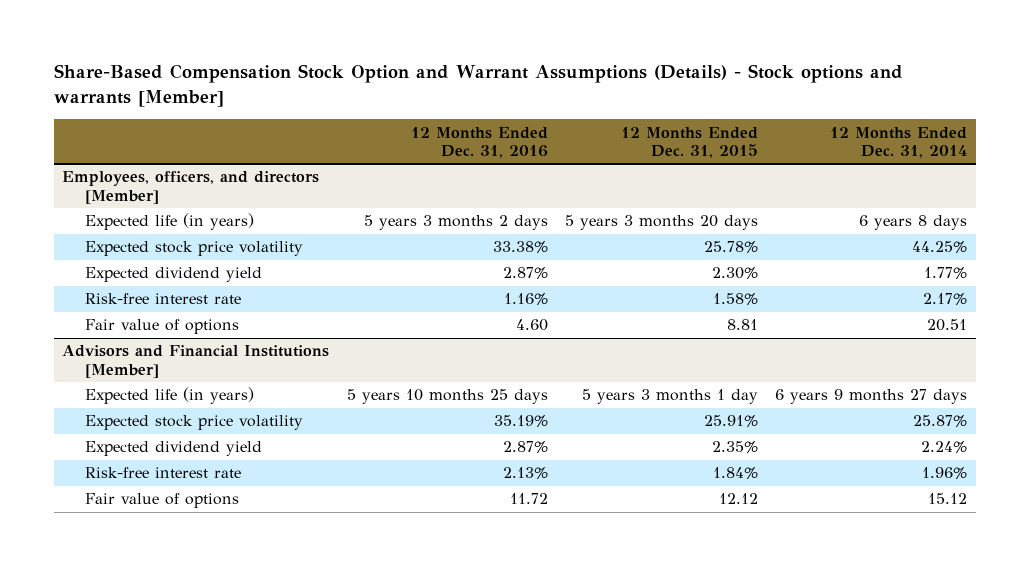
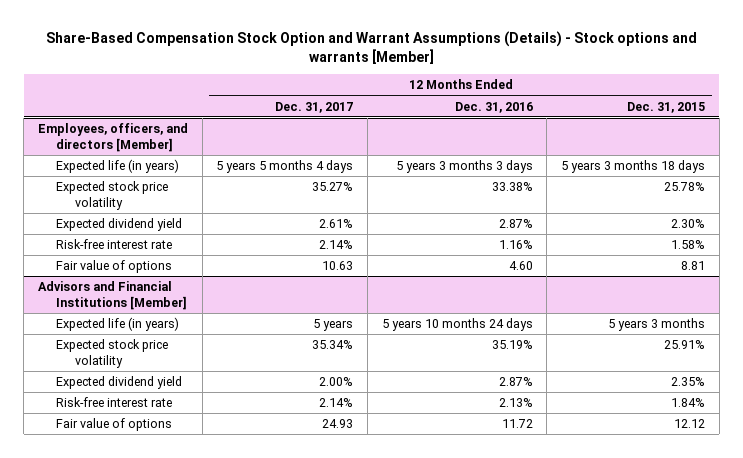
[830,126,968,158] 12 Months Ended Dec. 31, 2014 -> none
none -> [275,101,354,113] Dec. 31, 2017
[363,215,548,231] 5 years 3 months 2 days -> [395,160,533,174] 5 years 3 months 3 days
[564,215,758,231] 5 years 3 months 20 days -> [561,160,706,174] 5 years 3 months 18 days
[346,389,548,405] 5 years 10 months 25 days -> [381,318,533,332] 5 years 10 months 24 days
[581,389,758,405] 5 years 3 months 1 day -> [608,318,706,332] 5 years 3 months

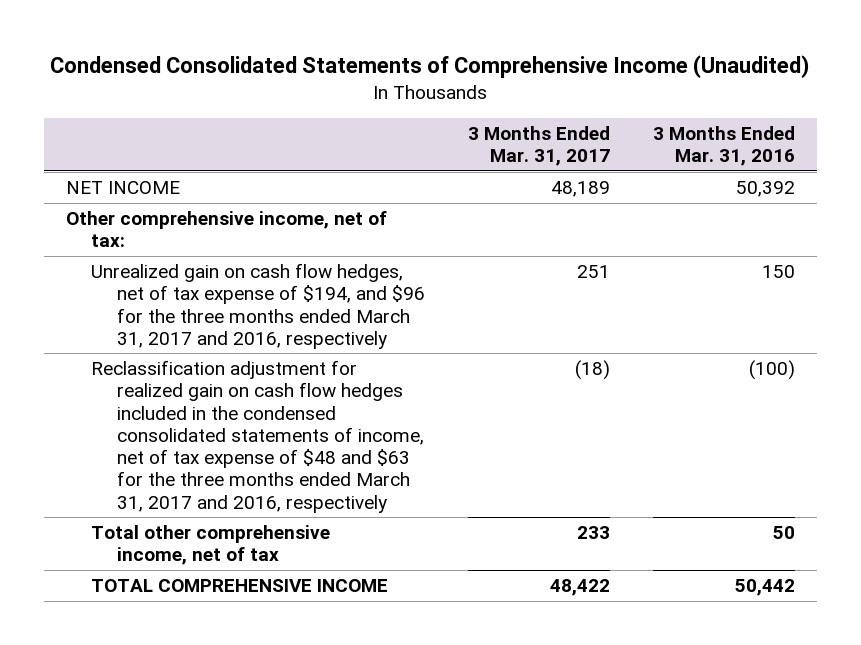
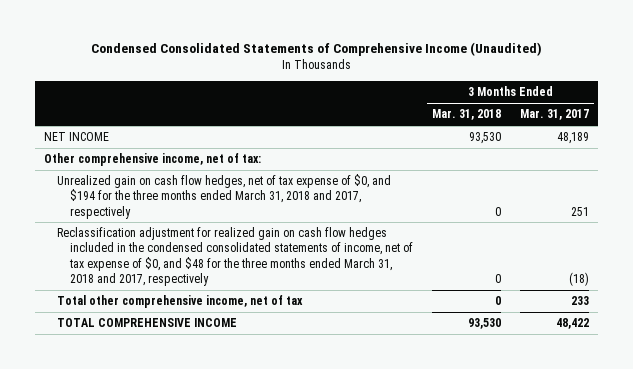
[652,125,795,167] 3 Months Ended Mar. 31, 2016 -> none
none -> [432,109,502,121] Mar. 31, 2018
[91,262,425,349] Unrealized gain on cash flow hedges, net of tax expense of $194, and $96 for the three months ended March 31, 2017 and 2016, respectively -> [57,174,392,219] Unrealized gain on cash flow hedges, net of tax expense of $0, and $194 for the three months ended March 31, 2018 and 2017, respectively
[91,359,424,513] Reclassification adjustment for realized gain on cash flow hedges included in the condensed consolidated statements of income, net of tax expense of $48 and $63 for the three months ended March 31, 2017 and 2016, respectively -> [57,227,414,287] Reclassification adjustment for realized gain on cash flow hedges included in the condensed consolidated statements of income, net of tax expense of $0, and $48 for the three months ended March 31, 2018 and 2017, respectively

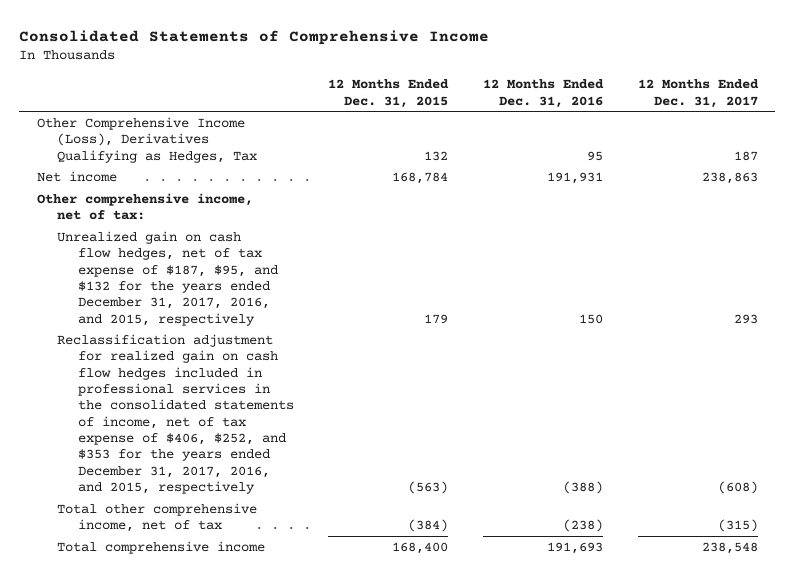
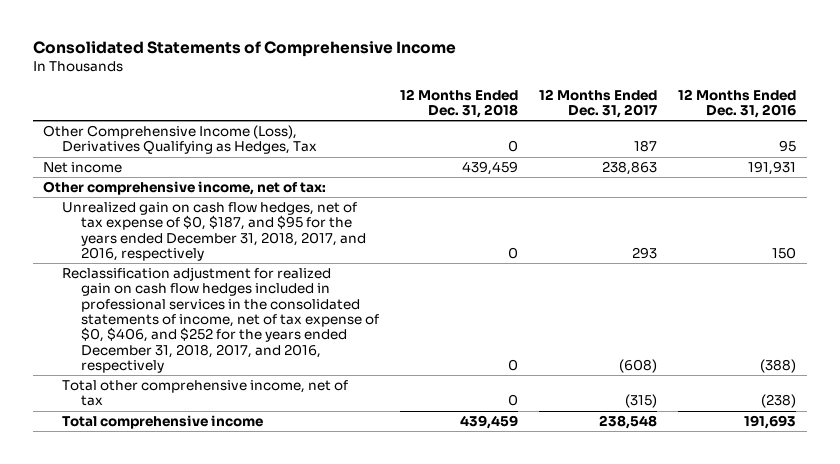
[328,79,450,108] 12 Months Ended Dec. 31, 2015 -> none
none -> [399,88,518,118] 12 Months Ended Dec. 31, 2018
[57,230,278,326] Unrealized gain on cash flow hedges, net of tax expense of $187, $95, and $132 for the years ended December 31, 2017, 2016, and 2015, respectively -> [61,201,366,262] Unrealized gain on cash flow hedges, net of tax expense of $0, $187, and $95 for the years ended December 31, 2018, 2017, and 2016, respectively
[57,333,294,495] Reclassification adjustment for realized gain on cash flow hedges included in professional services in the consolidated statements of income, net of tax expense of $406, $252, and $353 for the years ended December 31, 2017, 2016, and 2015, respectively -> [61,266,379,374] Reclassification adjustment for realized gain on cash flow hedges included in professional services in the consolidated statements of income, net of tax expense of $0, $406, and $252 for the years ended December 31, 2018, 2017, and 2016, respectively

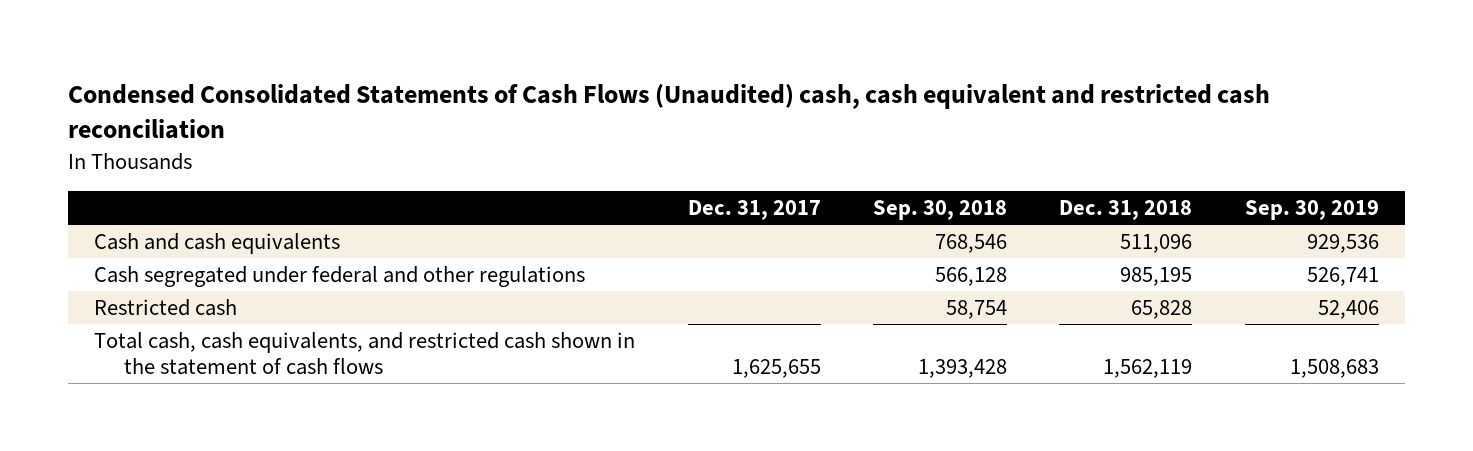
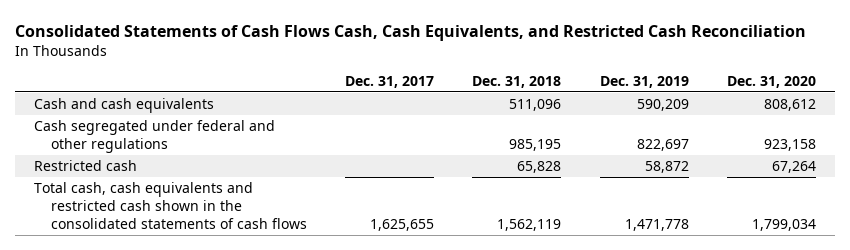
[68,84,1271,140] Condensed Consolidated Statements of Cash Flows (Unaudited) cash, cash equivalent and restricted cash reconciliation -> [15,24,807,41] Consolidated Statements of Cash Flows Cash, Cash Equivalents, and Restricted Cash Reconciliation
[873,200,1008,221] Sep. 30, 2018 -> none
[1244,200,1379,221] Sep. 30, 2019 -> none
none -> [599,75,689,88] Dec. 31, 2019
none -> [726,75,816,88] Dec. 31, 2020
[94,331,636,375] Total cash, cash equivalents, and restricted cash shown in the statement of cash flows -> [34,181,308,229] Total cash, cash equivalents and restricted cash shown in the consolidated statements of cash flows

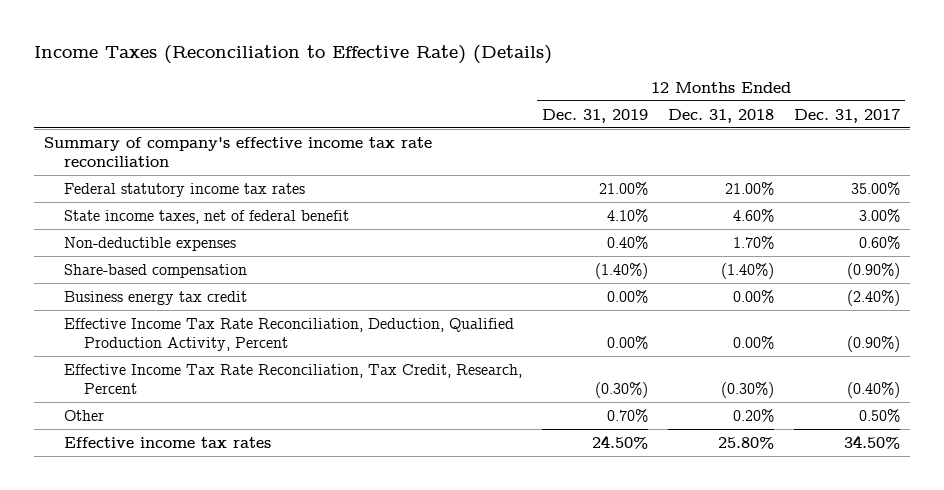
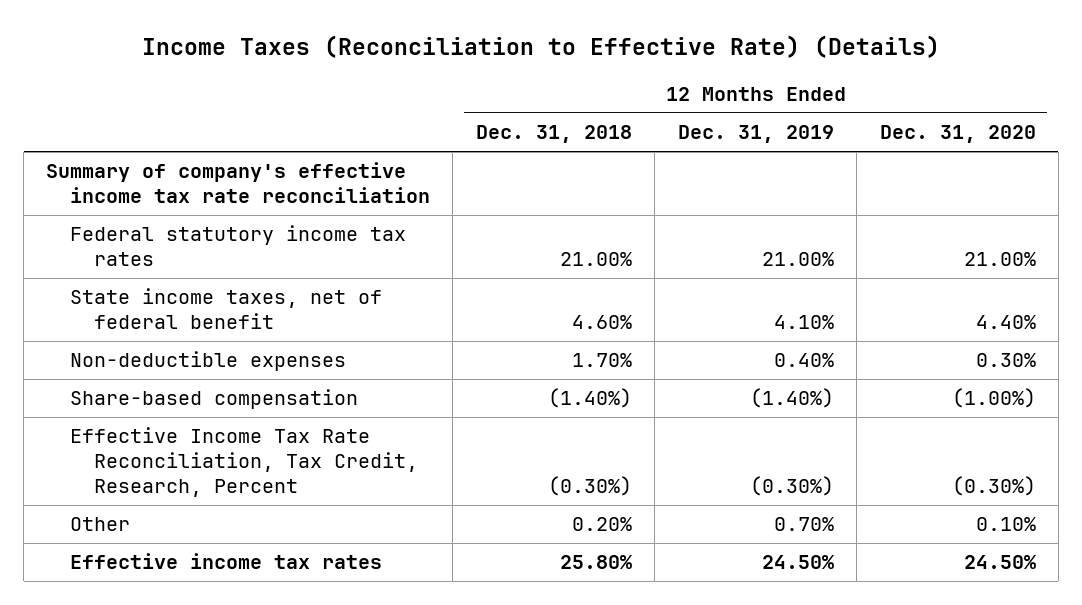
[794,108,901,123] Dec. 31, 2017 -> none
none -> [879,125,1036,144] Dec. 31, 2020
[64,290,248,305] Business energy tax credit -> none
[64,317,515,351] Effective Income Tax Rate Reconciliation, Deduction, Qualified Production Activity, Percent -> none

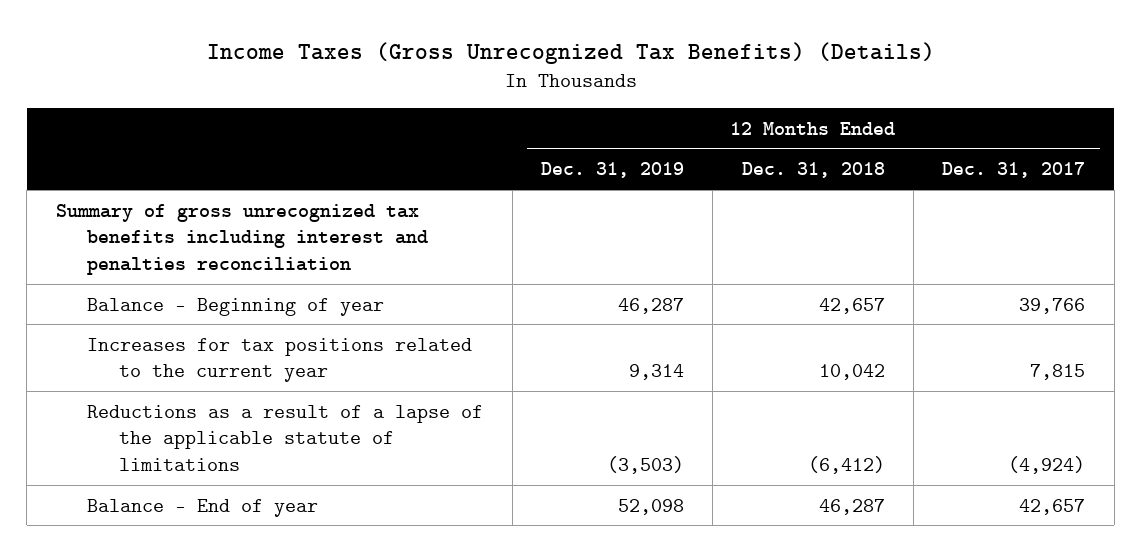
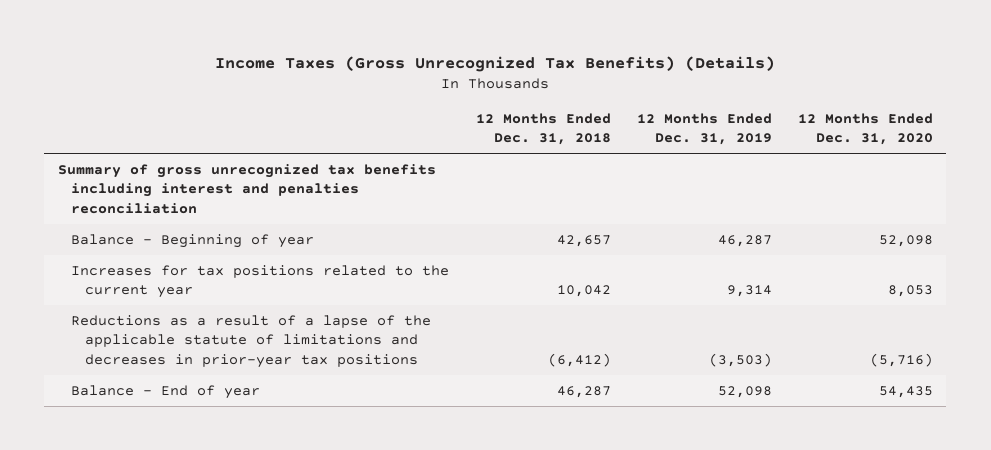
[942,162,1086,179] Dec. 31, 2017 -> none
none -> [798,112,934,146] 12 Months Ended Dec. 31, 2020
[87,404,484,472] Reductions as a result of a lapse of the applicable statute of limitations -> [71,315,432,368] Reductions as a result of a lapse of the applicable statute of limitations and decreases in prior-year tax positions

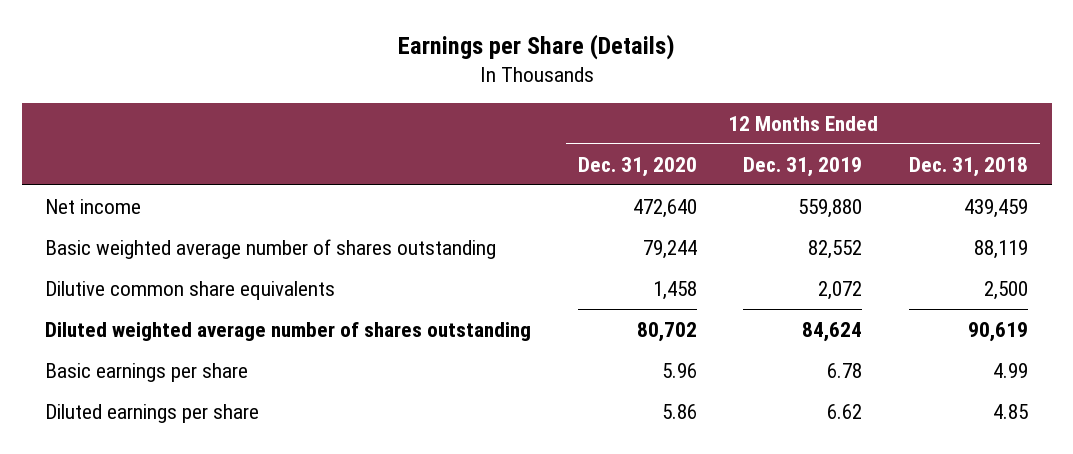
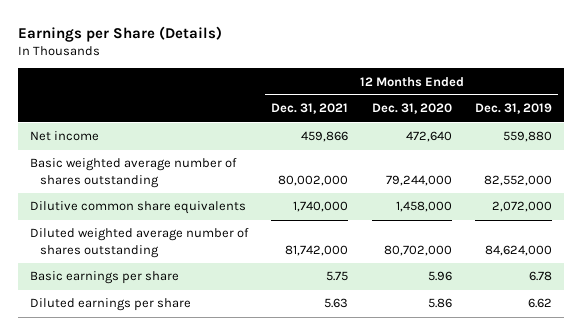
[909,156,1029,177] Dec. 31, 2018 -> none
none -> [271,103,349,115] Dec. 31, 2021
[642,239,697,259] 79,244 -> [385,174,452,186] 79,244,000
[808,239,863,259] 82,552 -> [484,174,553,186] 82,552,000
[652,280,697,300] 1,458 -> [395,201,452,213] 1,458,000
[818,280,863,300] 2,072 -> [492,201,553,213] 2,072,000
[636,321,697,342] 80,702 -> [383,244,452,256] 80,702,000
[802,321,863,342] 84,624 -> [485,244,553,256] 84,624,000

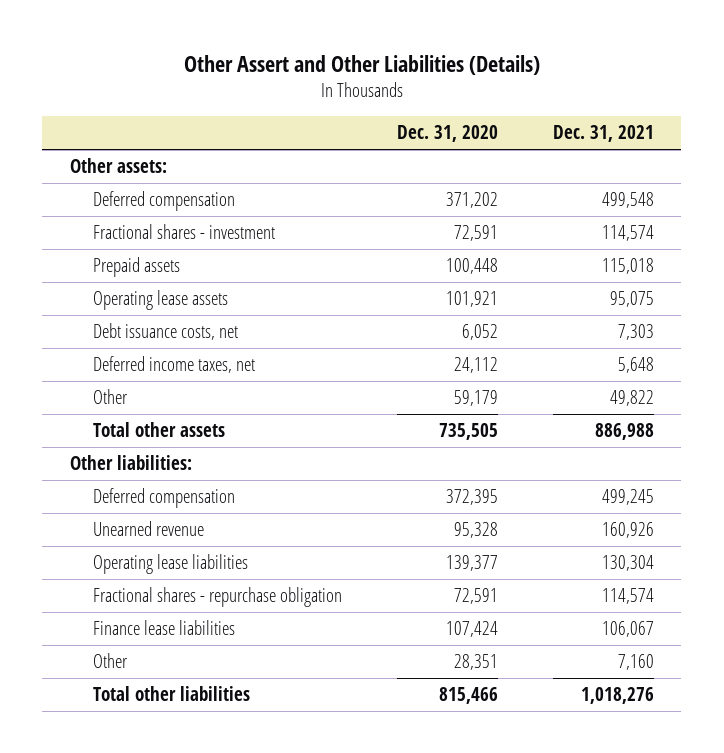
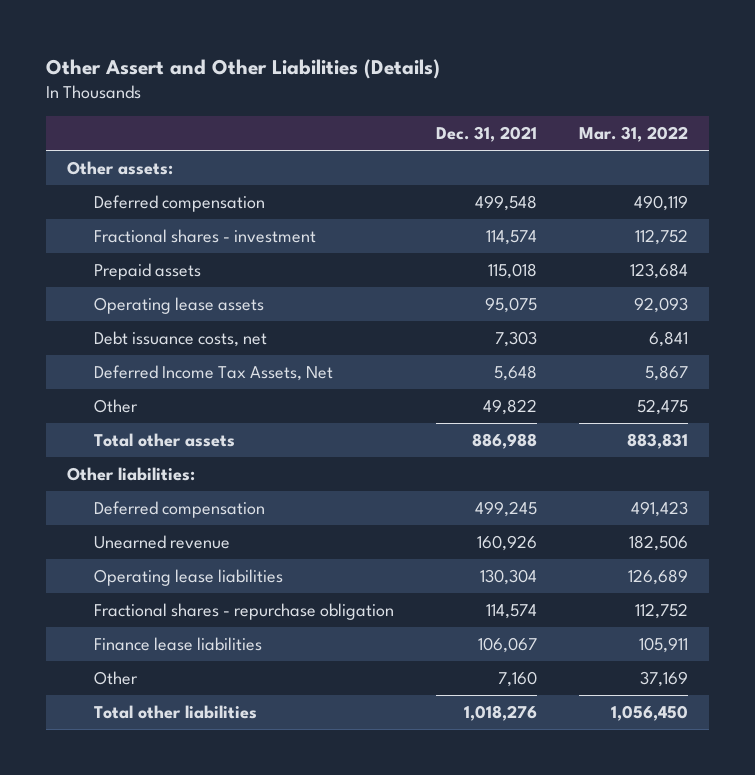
[396,125,498,143] Dec. 31, 2020 -> none
none -> [578,126,688,143] Mar. 31, 2022
[92,356,255,374] Deferred income taxes, net -> [93,364,333,381] Deferred Income Tax Assets, Net

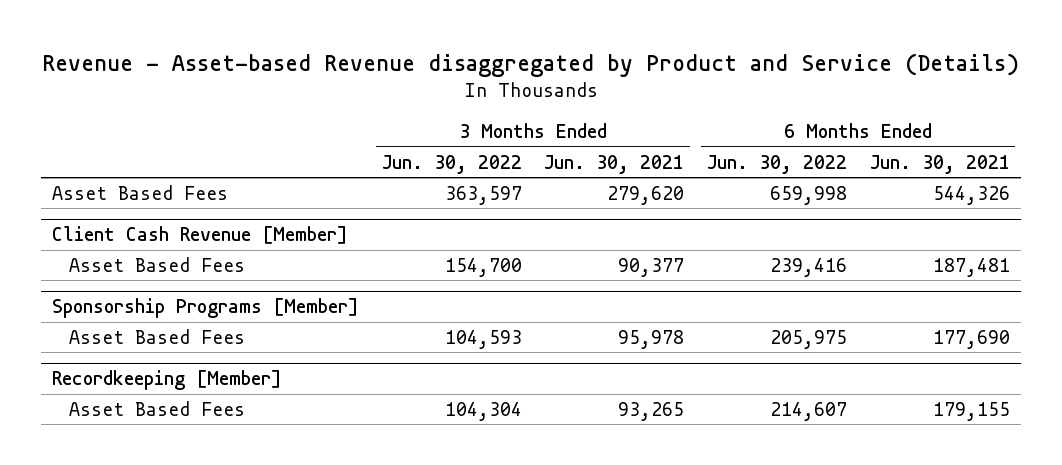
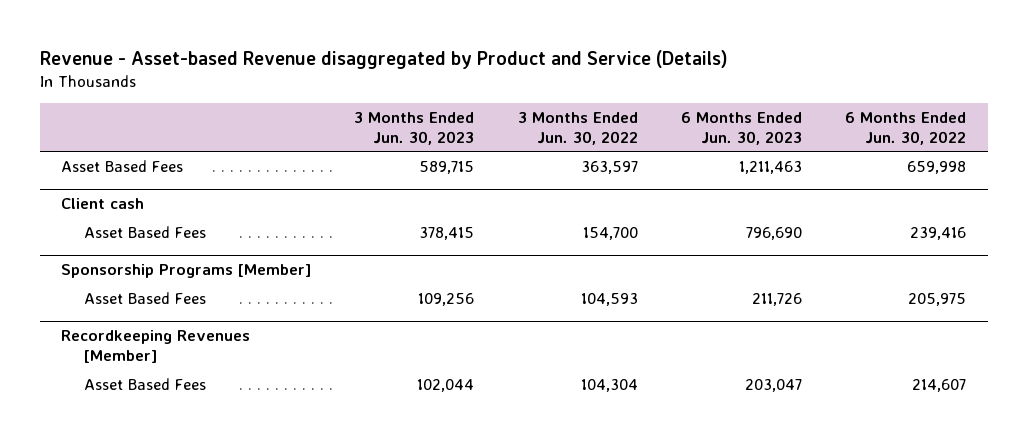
[544,154,685,174] Jun. 30, 2021 -> none
[869,154,1010,174] Jun. 30, 2021 -> none
none -> [354,112,475,145] 3 Months Ended Jun. 30, 2023
none -> [681,112,803,145] 6 Months Ended Jun. 30, 2023
[52,226,349,245] Client Cash Revenue [Member] -> [61,198,145,210] Client cash
[52,370,283,391] Recordkeeping [Member] -> [61,330,251,364] Recordkeeping Revenues [Member]

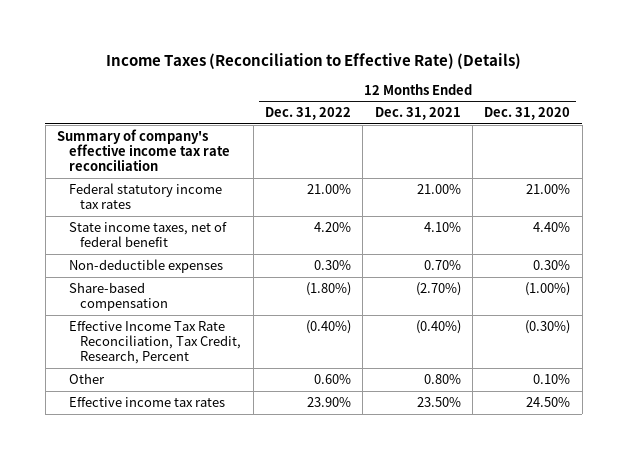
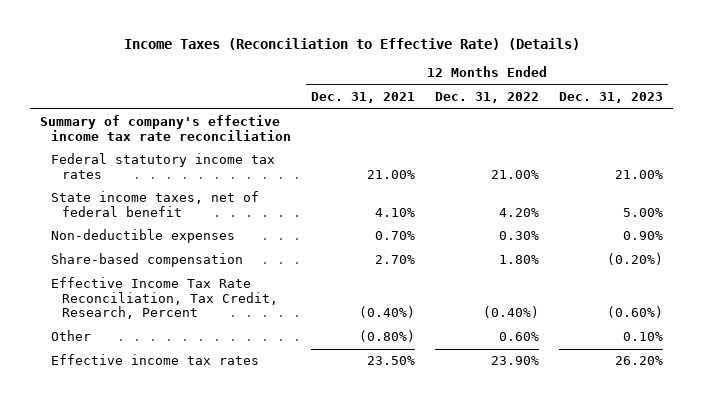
[484,107,571,121] Dec. 31, 2020 -> none
none -> [559,92,664,104] Dec. 31, 2023
[306,282,352,297] (1.80%) -> [499,255,540,265] 1.80%
[415,282,461,297] (2.70%) -> [375,255,416,265] 2.70%
[423,374,461,385] 0.80% -> [359,330,416,343] (0.80%)

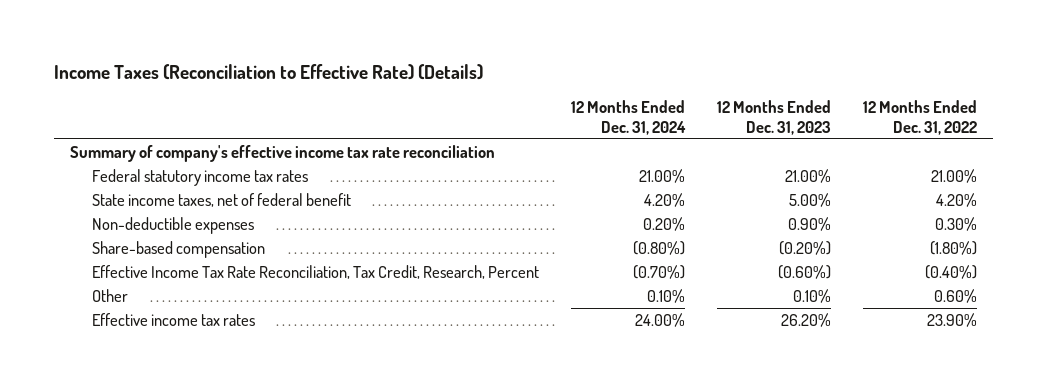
[311,92,416,104] Dec. 31, 2021 -> none
none -> [570,100,686,135] 12 Months Ended Dec. 31, 2024
[499,255,540,265] 1.80% -> [929,241,977,256] (1.80%)

